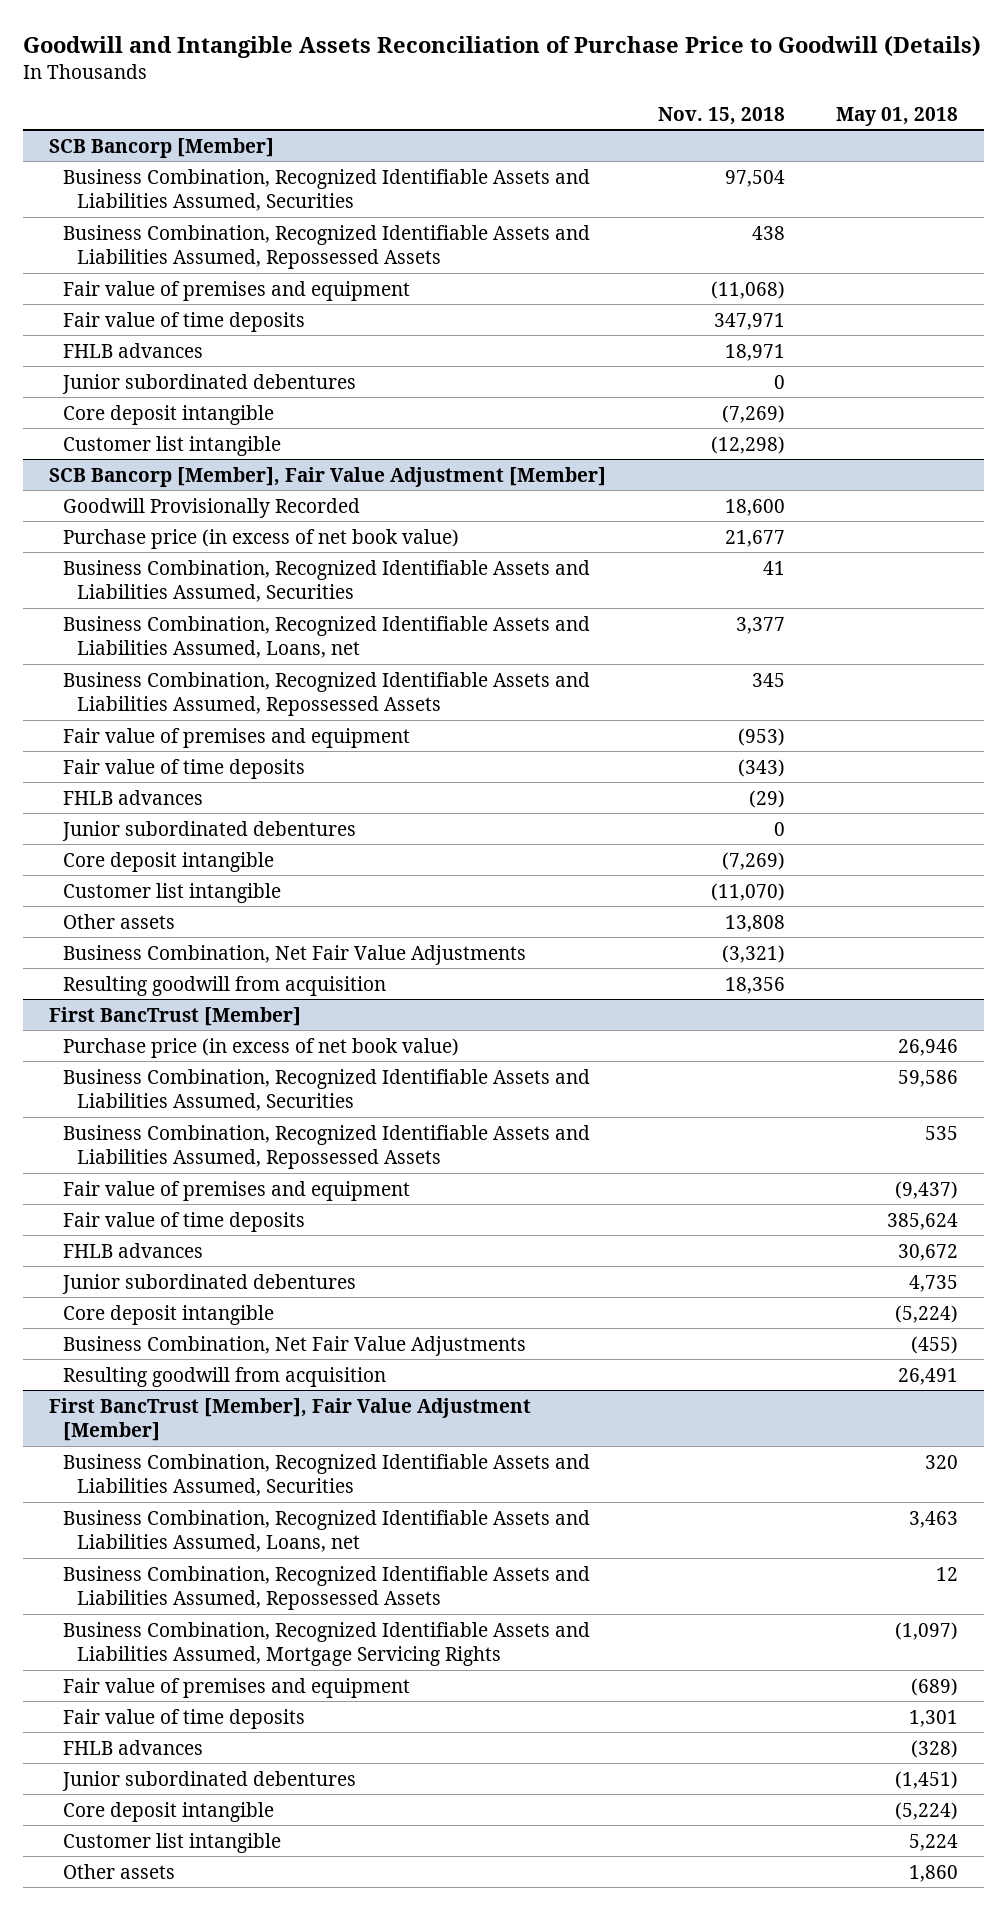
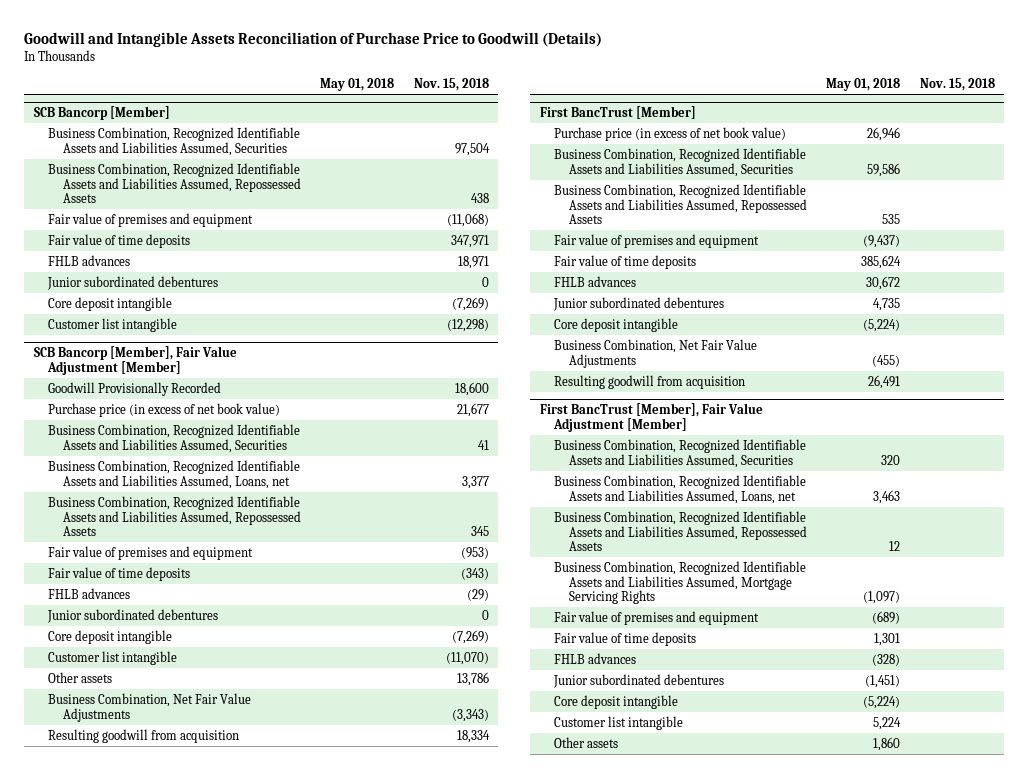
[724,914,785,932] 13,808 -> [456,671,489,686] 13,786
[721,944,785,963] (3,321) -> [451,708,489,722] (3,343)
[724,976,785,994] 18,356 -> [456,729,490,743] 18,334

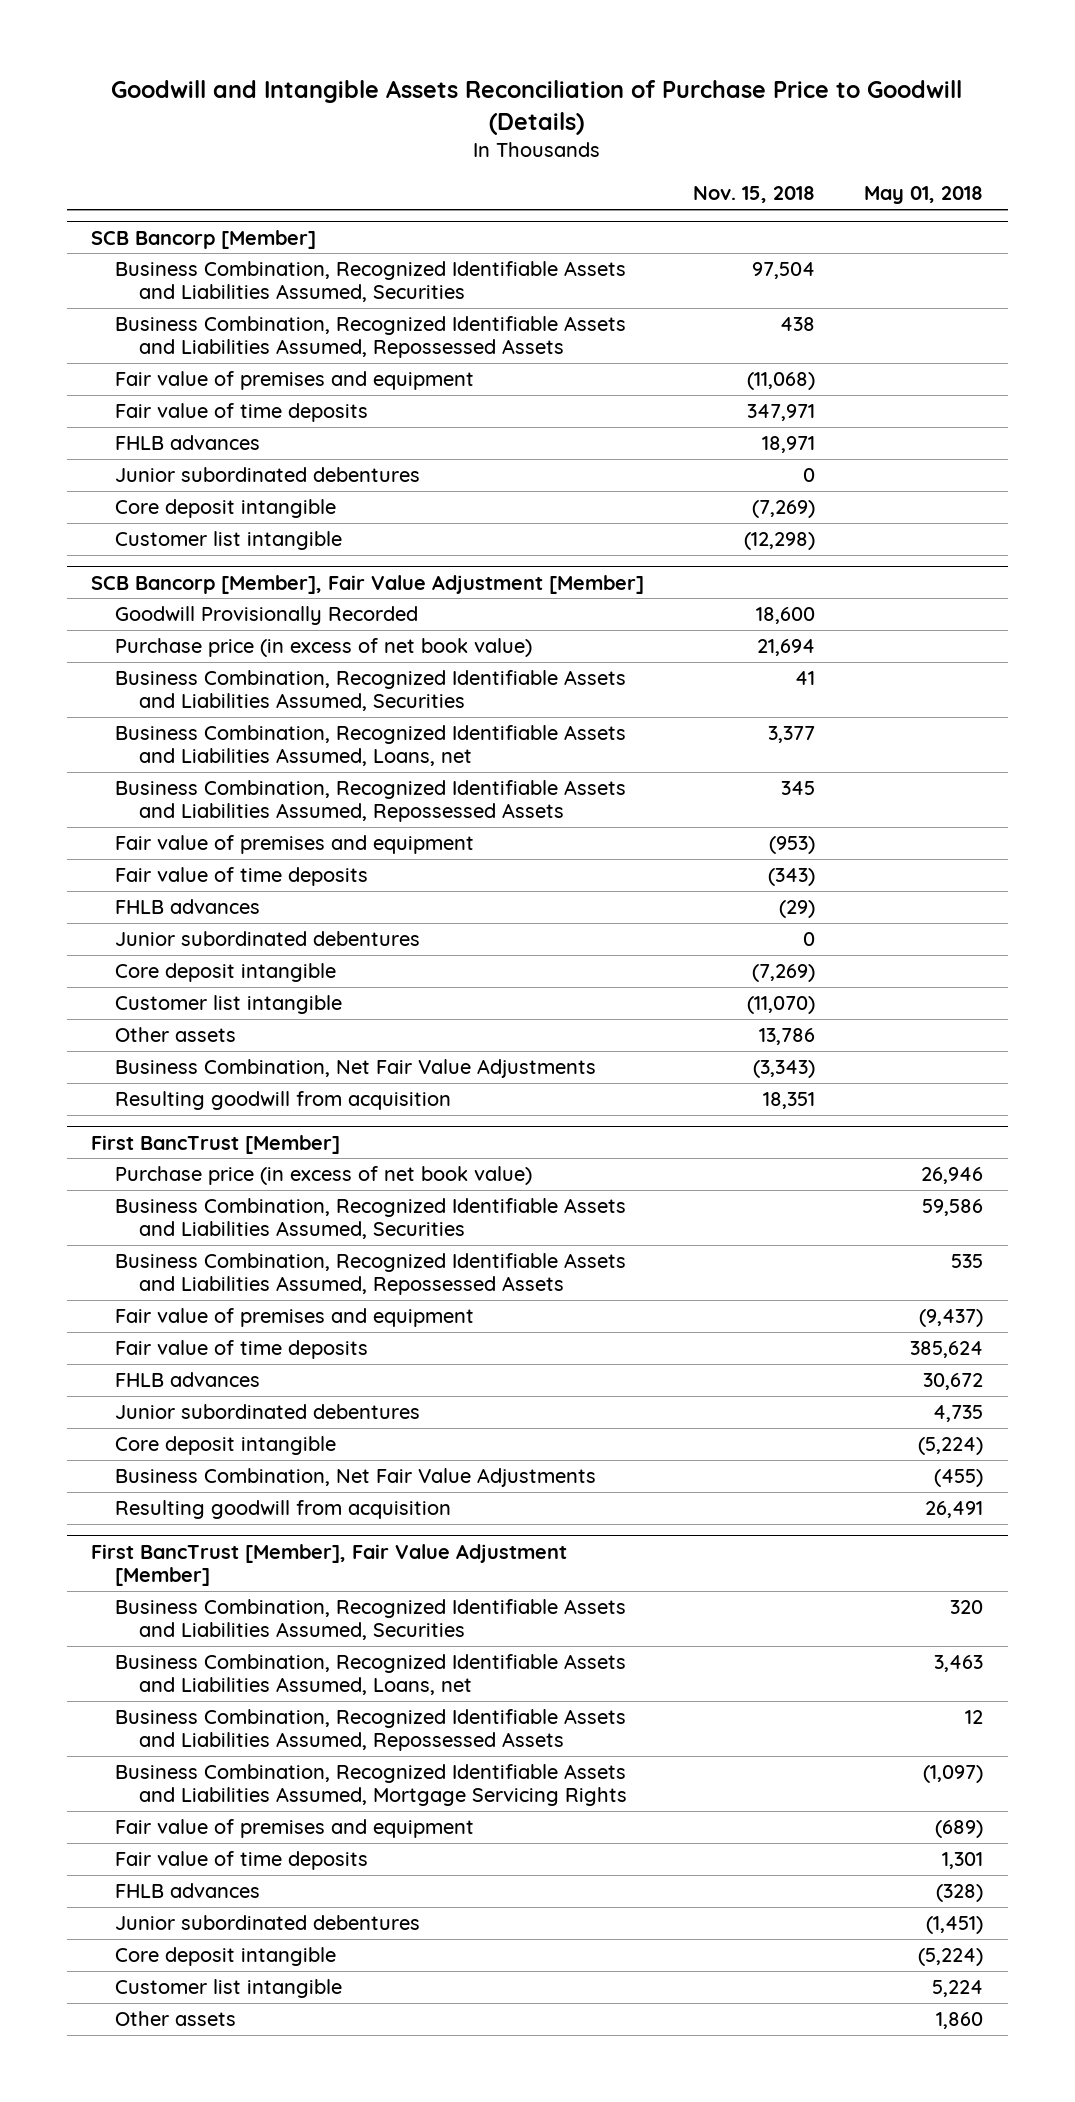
[456,402,489,417] 21,677 -> [757,639,816,657] 21,694
[456,729,490,743] 18,334 -> [763,1092,816,1110] 18,351

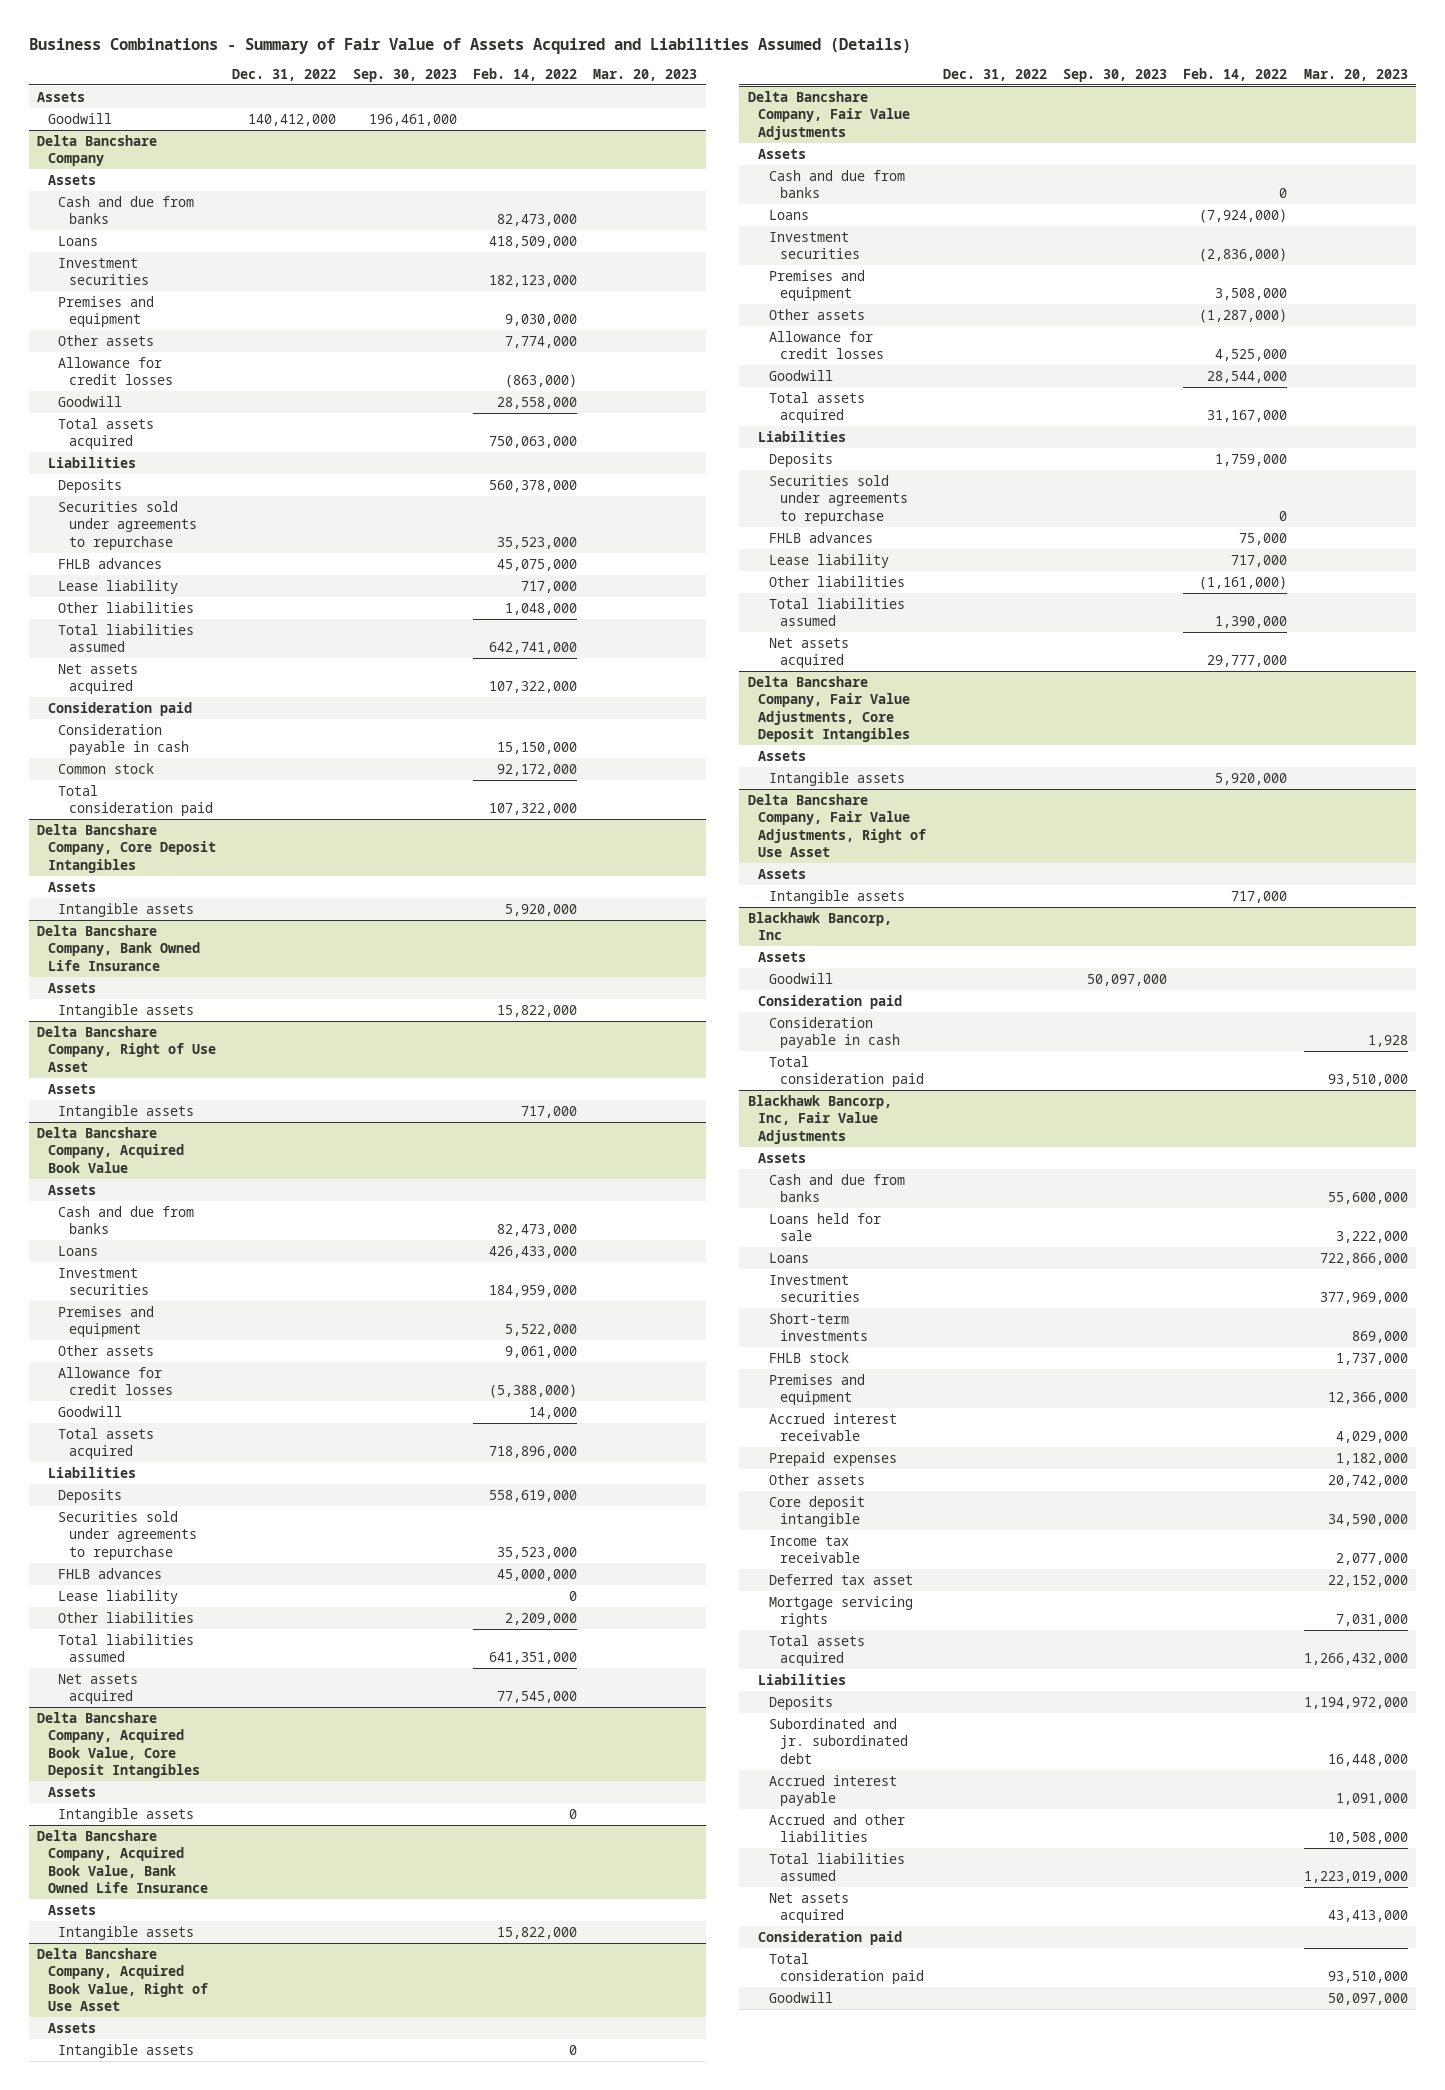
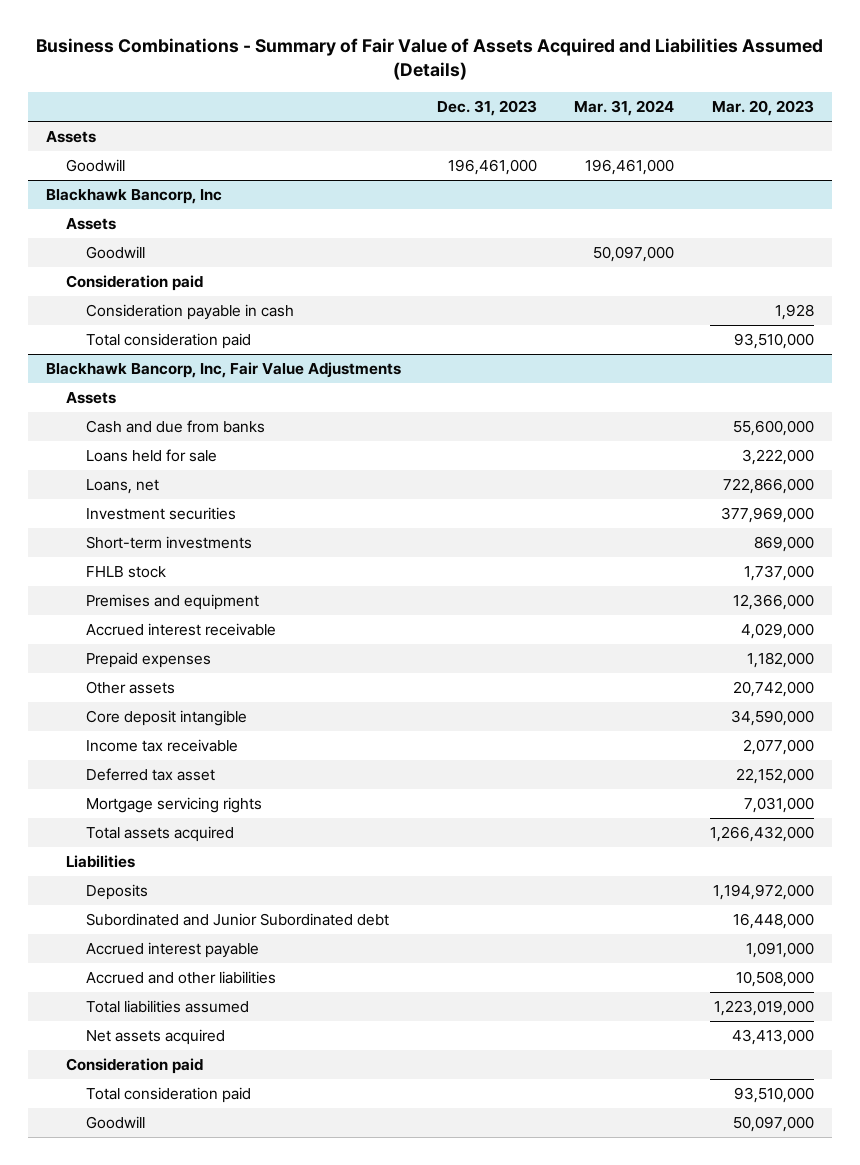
[232,68,337,81] Dec. 31, 2022 -> none
[352,68,457,82] Sep. 30, 2023 -> none
[472,67,577,81] Feb. 14, 2022 -> none
none -> [437,100,538,117] Dec. 31, 2023
none -> [573,100,674,117] Mar. 31, 2024
[37,134,158,167] Delta Bancshare Company -> none
[47,174,96,185] Assets -> none
[58,195,195,225] Cash and due from banks -> none
[58,235,99,246] Loans -> none
[58,257,150,286] Investment securities -> none
[58,295,155,328] Premises and equipment -> none
[58,334,155,346] Other assets -> none
[58,356,174,386] Allowance for credit losses -> none
[58,395,123,407] Goodwill -> none
[58,417,155,450] Total assets acquired -> none
[47,456,136,468] Liabilities -> none
[58,478,123,493] Deposits -> none
[58,500,198,550] Securities sold under agreements to repurchase -> none
[58,557,163,569] FHLB advances -> none
[58,579,179,594] Lease liability -> none
[58,601,195,613] Other liabilities -> none
[58,623,195,653] Total liabilities assumed -> none
[58,663,139,695] Net assets acquired -> none
[47,701,192,716] Consideration paid -> none
[58,723,190,756] Consideration payable in cash -> none
[58,762,155,774] Common stock -> none
[58,784,214,817] Total consideration paid -> none
[37,823,216,873] Delta Bancshare Company, Core Deposit Intangibles -> none
[47,881,96,892] Assets -> none
[58,902,195,917] Intangible assets -> none
[37,924,200,971] Delta Bancshare Company, Bank Owned Life Insurance -> none
[47,982,96,993] Assets -> none
[58,1003,195,1018] Intangible assets -> none
[37,1025,216,1072] Delta Bancshare Company, Right of Use Asset -> none
[47,1083,96,1094] Assets -> none
[58,1104,195,1119] Intangible assets -> none
[37,1126,184,1173] Delta Bancshare Company, Acquired Book Value -> none
[47,1184,96,1195] Assets -> none
[58,1205,195,1235] Cash and due from banks -> none
[58,1245,99,1256] Loans -> none
[58,1267,150,1296] Investment securities -> none
[58,1305,155,1338] Premises and equipment -> none
[58,1344,155,1356] Other assets -> none
[58,1366,174,1396] Allowance for credit losses -> none
[58,1405,123,1417] Goodwill -> none
[58,1427,155,1460] Total assets acquired -> none
[47,1466,136,1478] Liabilities -> none
[58,1488,123,1503] Deposits -> none
[58,1510,198,1560] Securities sold under agreements to repurchase -> none
[58,1567,163,1579] FHLB advances -> none
[58,1589,179,1604] Lease liability -> none
[58,1611,195,1623] Other liabilities -> none
[58,1633,195,1663] Total liabilities assumed -> none
[58,1673,139,1705] Net assets acquired -> none
[37,1711,200,1778] Delta Bancshare Company, Acquired Book Value, Core Deposit Intangibles -> none
[47,1786,96,1797] Assets -> none
[58,1807,195,1822] Intangible assets -> none
[37,1829,208,1893] Delta Bancshare Company, Acquired Book Value, Bank Owned Life Insurance -> none
[47,1904,96,1915] Assets -> none
[58,1925,195,1940] Intangible assets -> none
[37,1947,208,2011] Delta Bancshare Company, Acquired Book Value, Right of Use Asset -> none
[47,2022,96,2033] Assets -> none
[58,2043,195,2058] Intangible assets -> none
[747,90,911,140] Delta Bancshare Company, Fair Value Adjustments -> none
[758,148,807,159] Assets -> none
[768,169,905,199] Cash and due from banks -> none
[768,209,809,220] Loans -> none
[768,231,860,260] Investment securities -> none
[768,269,865,302] Premises and equipment -> none
[768,308,865,320] Other assets -> none
[768,330,884,360] Allowance for credit losses -> none
[768,369,833,381] Goodwill -> none
[768,391,865,424] Total assets acquired -> none
[758,430,847,442] Liabilities -> none
[768,452,833,467] Deposits -> none
[768,474,908,524] Securities sold under agreements to repurchase -> none
[768,531,873,543] FHLB advances -> none
[768,553,889,568] Lease liability -> none
[768,575,905,587] Other liabilities -> none
[768,597,905,627] Total liabilities assumed -> none
[768,637,849,669] Net assets acquired -> none
[747,675,911,742] Delta Bancshare Company, Fair Value Adjustments, Core Deposit Intangibles -> none
[758,750,807,761] Assets -> none
[768,771,905,786] Intangible assets -> none
[747,793,927,857] Delta Bancshare Company, Fair Value Adjustments, Right of Use Asset -> none
[758,868,807,879] Assets -> none
[768,889,905,904] Intangible assets -> none
[768,1252,809,1263] Loans -> [85,479,159,495] Loans, net
[768,1717,908,1764] Subordinated and jr. subordinated debt -> [85,913,389,927] Subordinated and Junior Subordinated debt

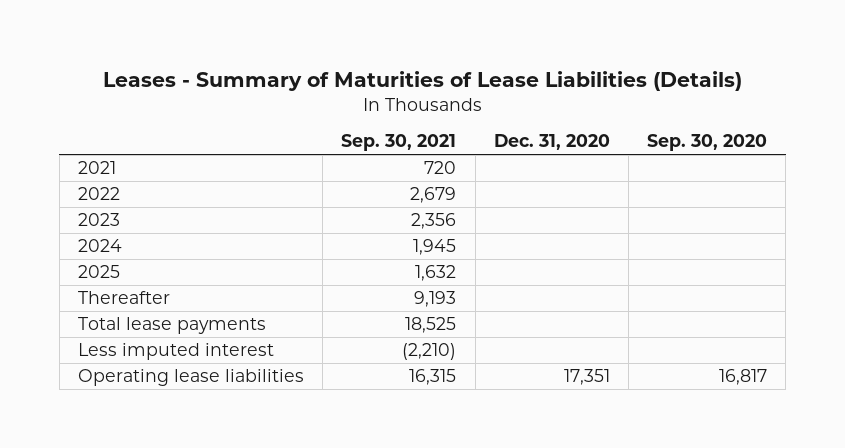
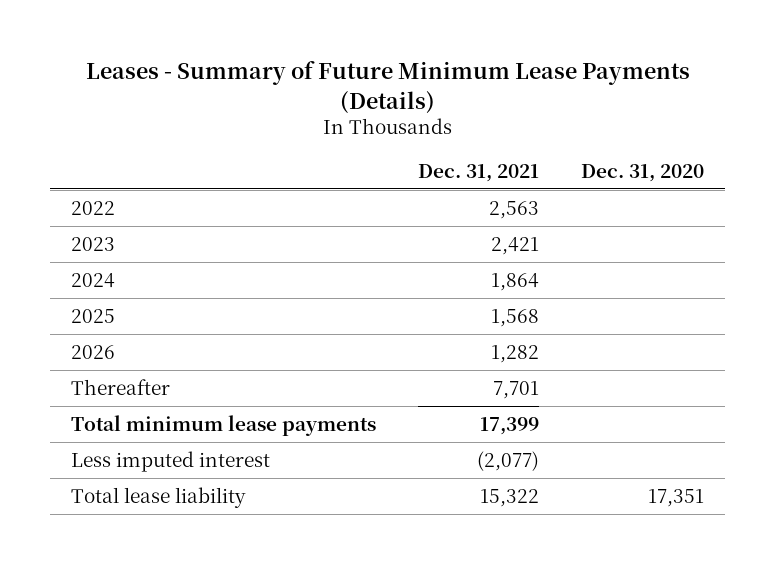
[102,70,742,91] Leases - Summary of Maturities of Lease Liabilities (Details) -> [85,61,690,114] Leases - Summary of Future Minimum Lease Payments (Details)
[341,134,457,152] Sep. 30, 2021 -> none
[647,134,768,152] Sep. 30, 2020 -> none
none -> [418,163,540,182] Dec. 31, 2021
[78,161,117,175] 2021 -> none
none -> [71,344,116,359] 2026
[78,317,267,335] Total lease payments -> [71,414,377,436] Total minimum lease payments
[78,369,305,387] Operating lease liabilities -> [71,486,247,508] Total lease liability

